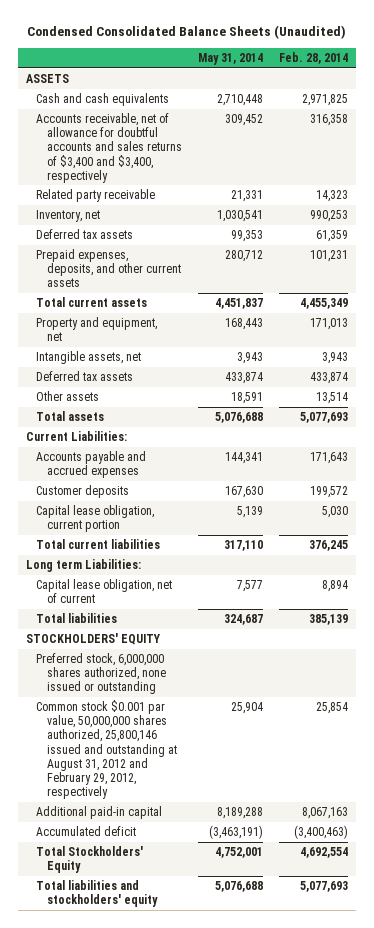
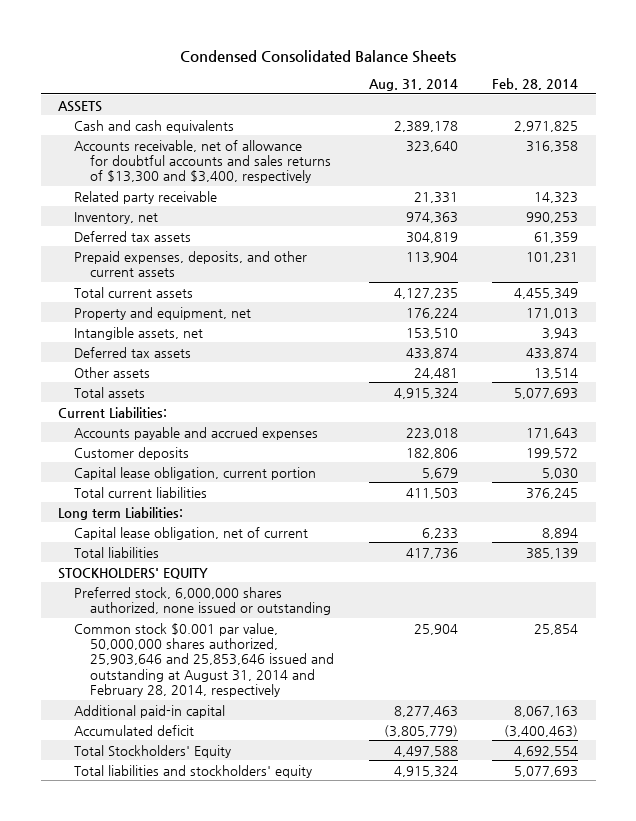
[26,25,346,40] Condensed Consolidated Balance Sheets (Unaudited) -> [180,49,457,63] Condensed Consolidated Balance Sheets
[198,53,264,66] May 31, 2014 -> none
none -> [368,79,458,92] Aug. 31, 2014
[36,113,183,183] Accounts receivable, net of allowance for doubtful accounts and sales returns of $3,400 and $3,400, respectively -> [74,139,332,184] Accounts receivable, net of allowance for doubtful accounts and sales returns of $13,300 and $3,400, respectively
[36,700,178,799] Common stock $0.001 par value, 50,000,000 shares authorized, 25,800,146 issued and outstanding at August 31, 2012 and February 29, 2012, respectively -> [74,622,335,698] Common stock $0.001 par value, 50,000,000 shares authorized, 25,903,646 and 25,853,646 issued and outstanding at August 31, 2014 and February 28, 2014, respectively

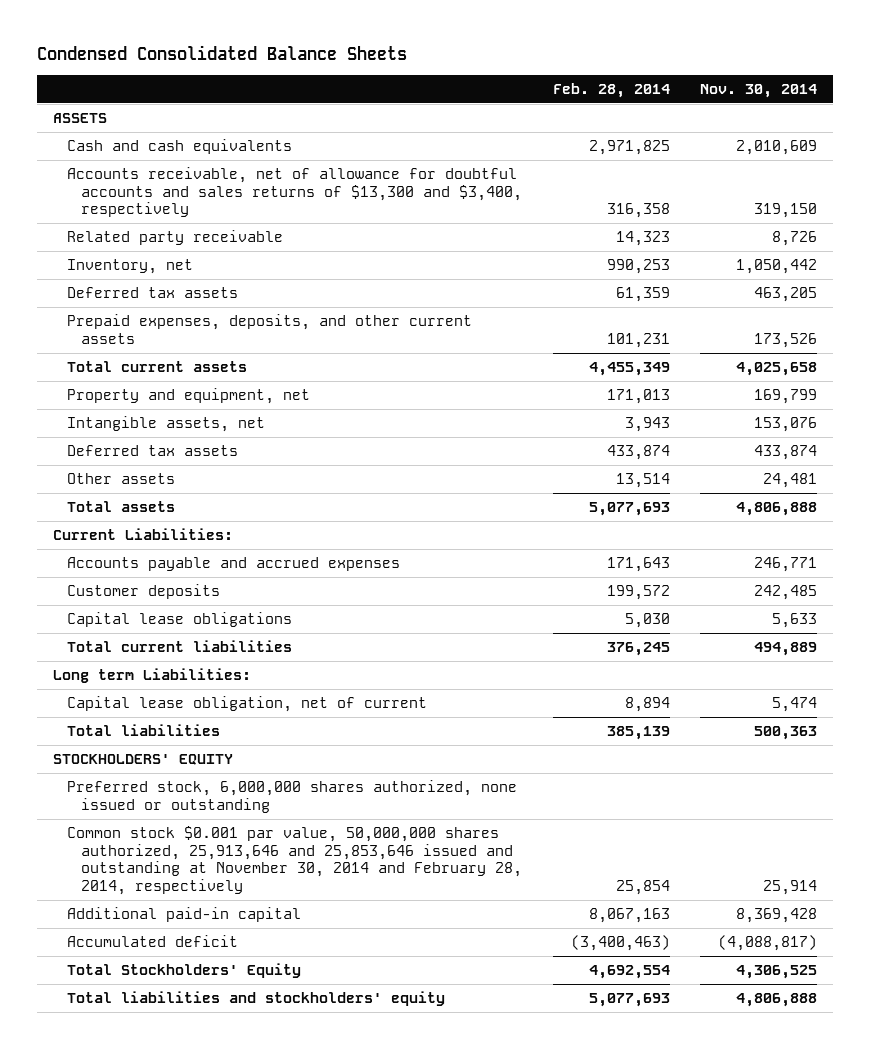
[368,79,458,92] Aug. 31, 2014 -> none
none -> [700,83,818,98] Nov. 30, 2014
[74,466,317,480] Capital lease obligation, current portion -> [66,612,292,628] Capital lease obligations
[74,622,335,698] Common stock $0.001 par value, 50,000,000 shares authorized, 25,903,646 and 25,853,646 issued and outstanding at August 31, 2014 and February 28, 2014, respectively -> [66,826,523,896] Common stock $0.001 par value, 50,000,000 shares authorized, 25,913,646 and 25,853,646 issued and outstanding at November 30, 2014 and February 28, 2014, respectively

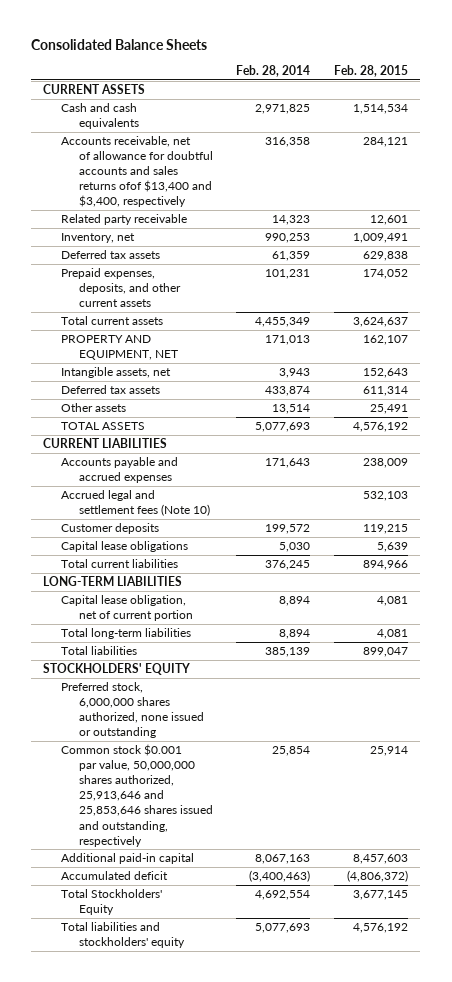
[37,44,408,60] Condensed Consolidated Balance Sheets -> [31,38,208,50] Consolidated Balance Sheets
[700,83,818,98] Nov. 30, 2014 -> none
none -> [334,65,409,78] Feb. 28, 2015
[52,113,107,124] ASSETS -> [43,84,146,95] CURRENT ASSETS
[66,167,523,218] Accounts receivable, net of allowance for doubtful accounts and sales returns of $13,300 and $3,400, respectively -> [60,136,213,208] Accounts receivable, net of allowance for doubtful accounts and sales returns ofof $13,400 and $3,400, respectively
[66,388,310,405] Property and equipment, net -> [60,335,178,361] PROPERTY AND EQUIPMENT, NET
[66,501,175,513] Total assets -> [60,422,145,431] TOTAL ASSETS
[52,528,233,541] Current Liabilities: -> [43,438,168,449] CURRENT LIABILITIES
none -> [60,490,210,517] Accrued legal and settlement fees (Note 10)
[52,668,251,684] Long term Liabilities: -> [43,576,183,587] LONG-TERM LIABILITIES
[66,696,427,713] Capital lease obligation, net of current -> [60,595,193,622] Capital lease obligation, net of current portion
none -> [60,628,191,640] Total long-term liabilities
[66,826,523,896] Common stock $0.001 par value, 50,000,000 shares authorized, 25,913,646 and 25,853,646 issued and outstanding at November 30, 2014 and February 28, 2014, respectively -> [60,744,213,847] Common stock $0.001 par value, 50,000,000 shares authorized, 25,913,646 and 25,853,646 shares issued and outstanding, respectively

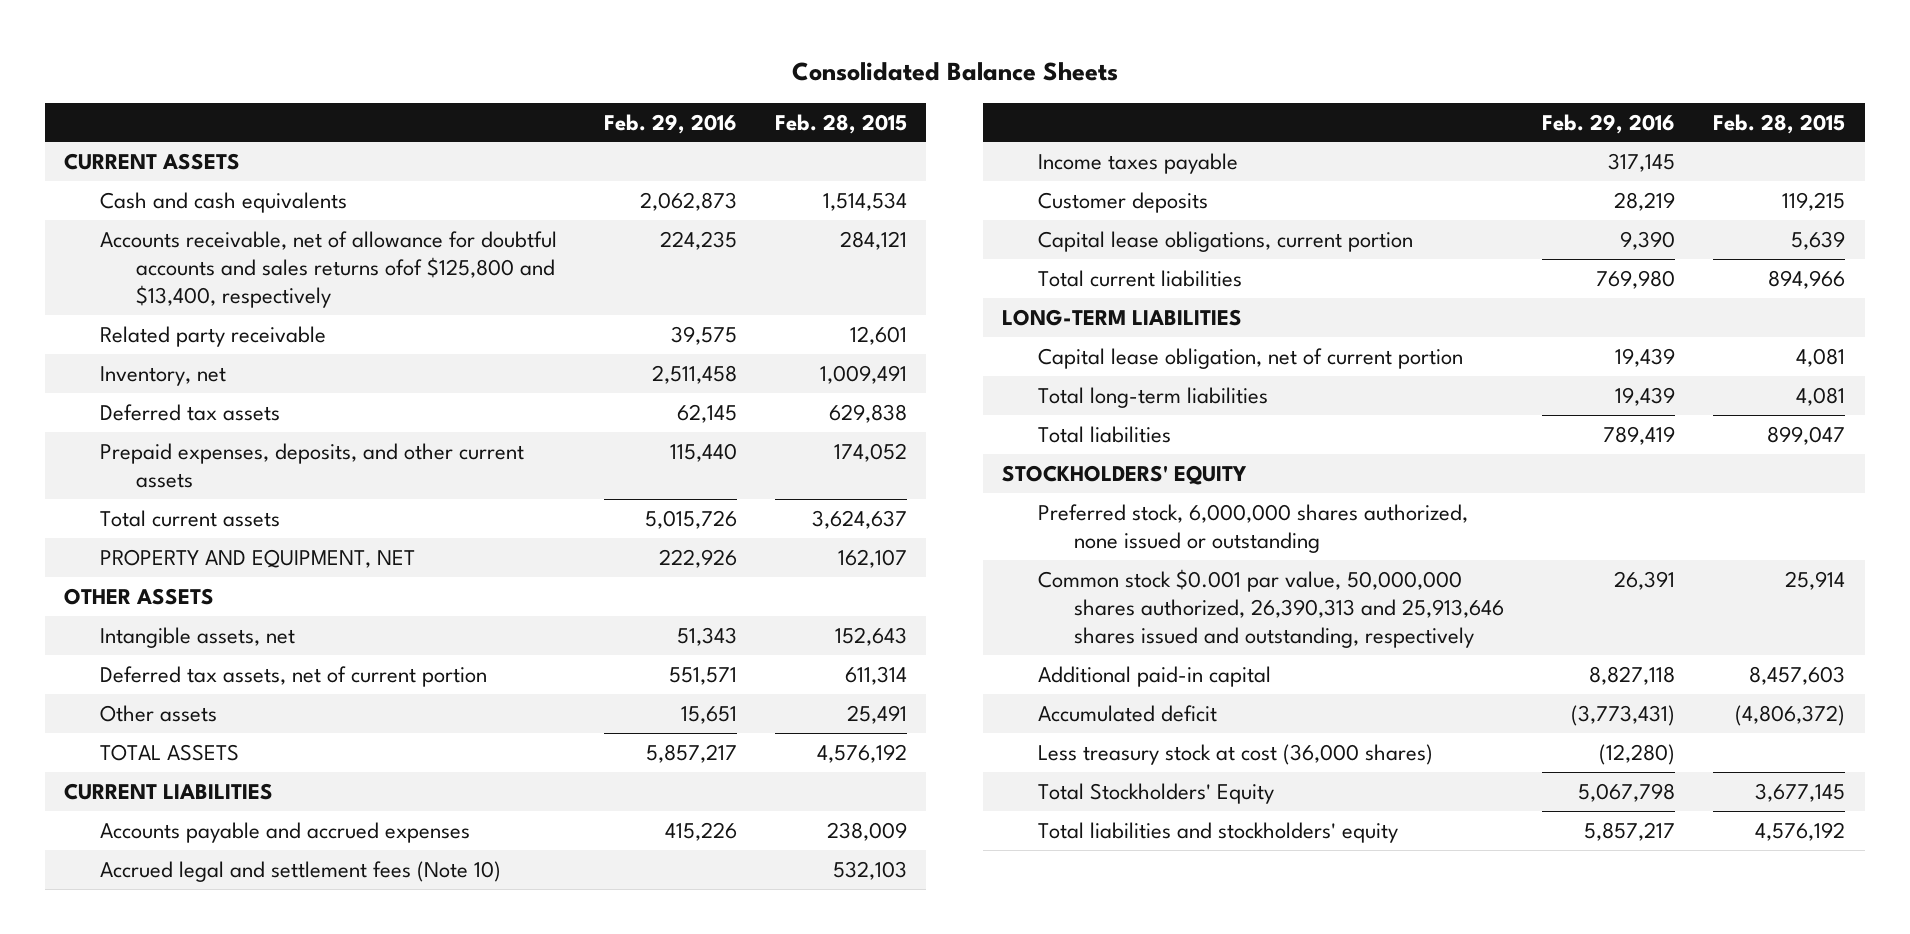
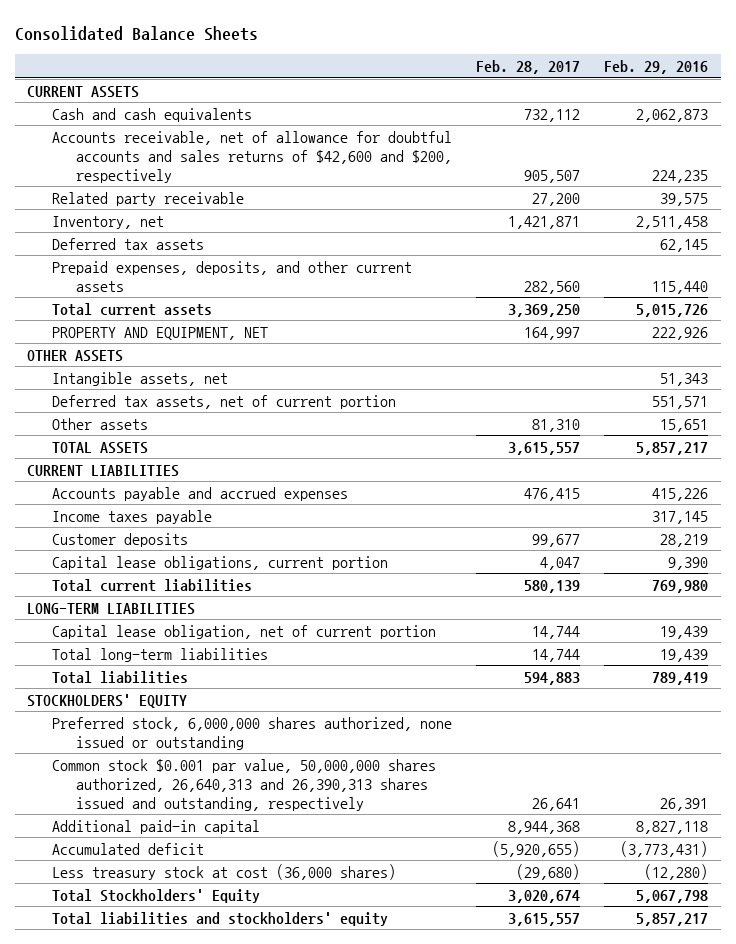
[775,113,908,134] Feb. 28, 2015 -> none
none -> [476,59,581,74] Feb. 28, 2017
[100,230,558,308] Accounts receivable, net of allowance for doubtful accounts and sales returns ofof $125,800 and $13,400, respectively -> [51,130,452,183] Accounts receivable, net of allowance for doubtful accounts and sales returns of $42,600 and $200, respectively
[100,860,502,882] Accrued legal and settlement fees (Note 10) -> none
[1038,568,1505,648] Common stock $0.001 par value, 50,000,000 shares authorized, 26,390,313 and 25,913,646 shares issued and outstanding, respectively -> [51,758,436,811] Common stock $0.001 par value, 50,000,000 shares authorized, 26,640,313 and 26,390,313 shares issued and outstanding, respectively

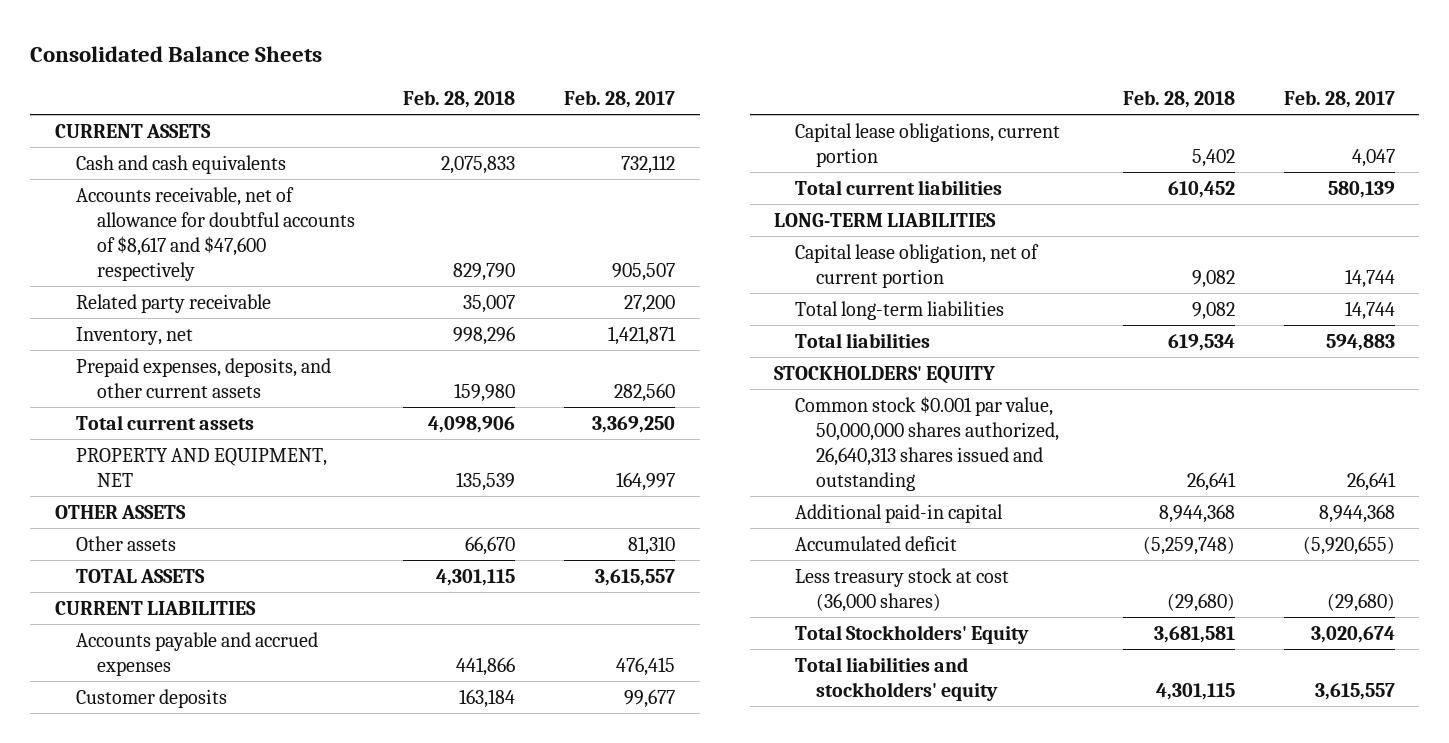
[604,59,709,74] Feb. 29, 2016 -> none
none -> [403,89,516,108] Feb. 28, 2018
[51,130,452,183] Accounts receivable, net of allowance for doubtful accounts and sales returns of $42,600 and $200, respectively -> [75,186,355,281] Accounts receivable, net of allowance for doubtful accounts of $8,617 and $47,600 respectively
[51,237,204,250] Deferred tax assets -> none
[51,371,228,386] Intangible assets, net -> none
[51,394,396,409] Deferred tax assets, net of current portion -> none
[51,509,212,524] Income taxes payable -> none
[51,716,452,750] Preferred stock, 6,000,000 shares authorized, none issued or outstanding -> none
[51,758,436,811] Common stock $0.001 par value, 50,000,000 shares authorized, 26,640,313 and 26,390,313 shares issued and outstanding, respectively -> [795,395,1060,491] Common stock $0.001 par value, 50,000,000 shares authorized, 26,640,313 shares issued and outstanding

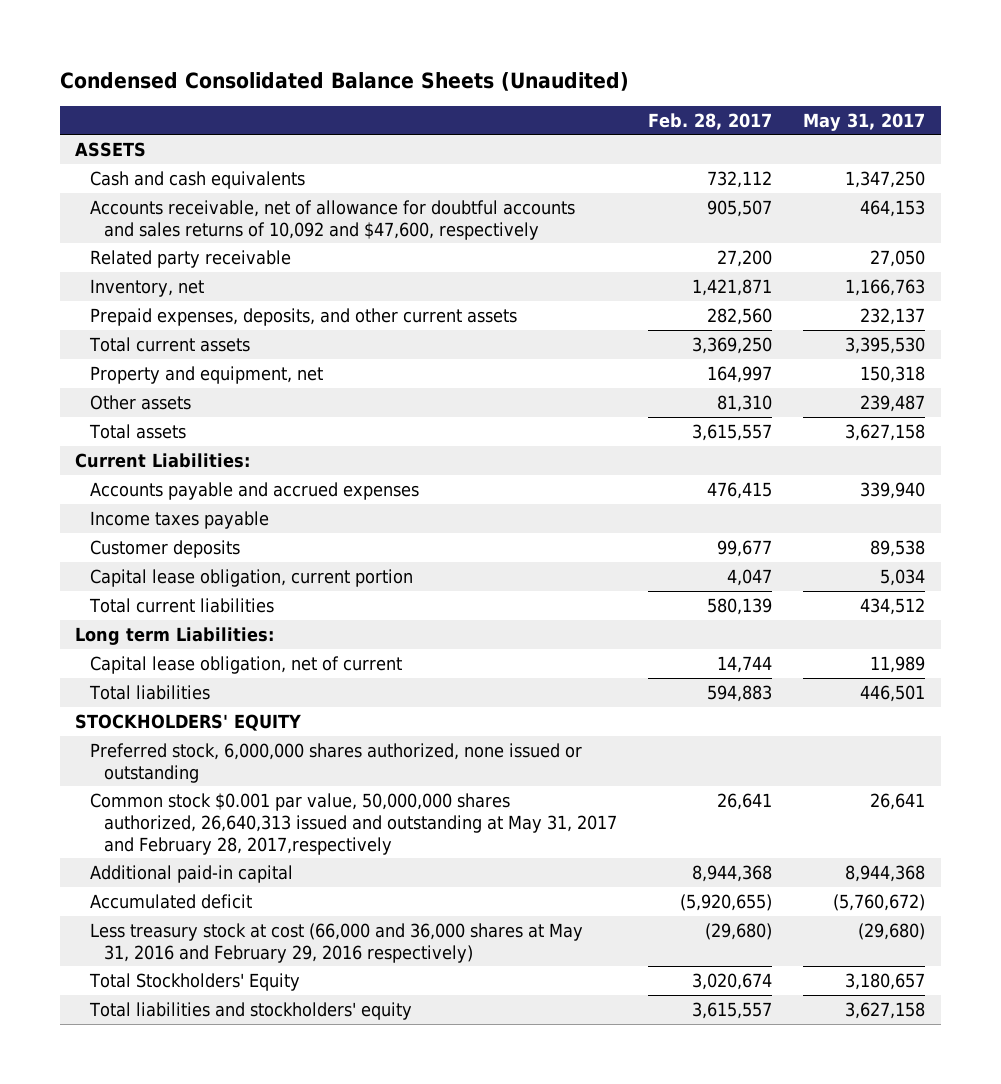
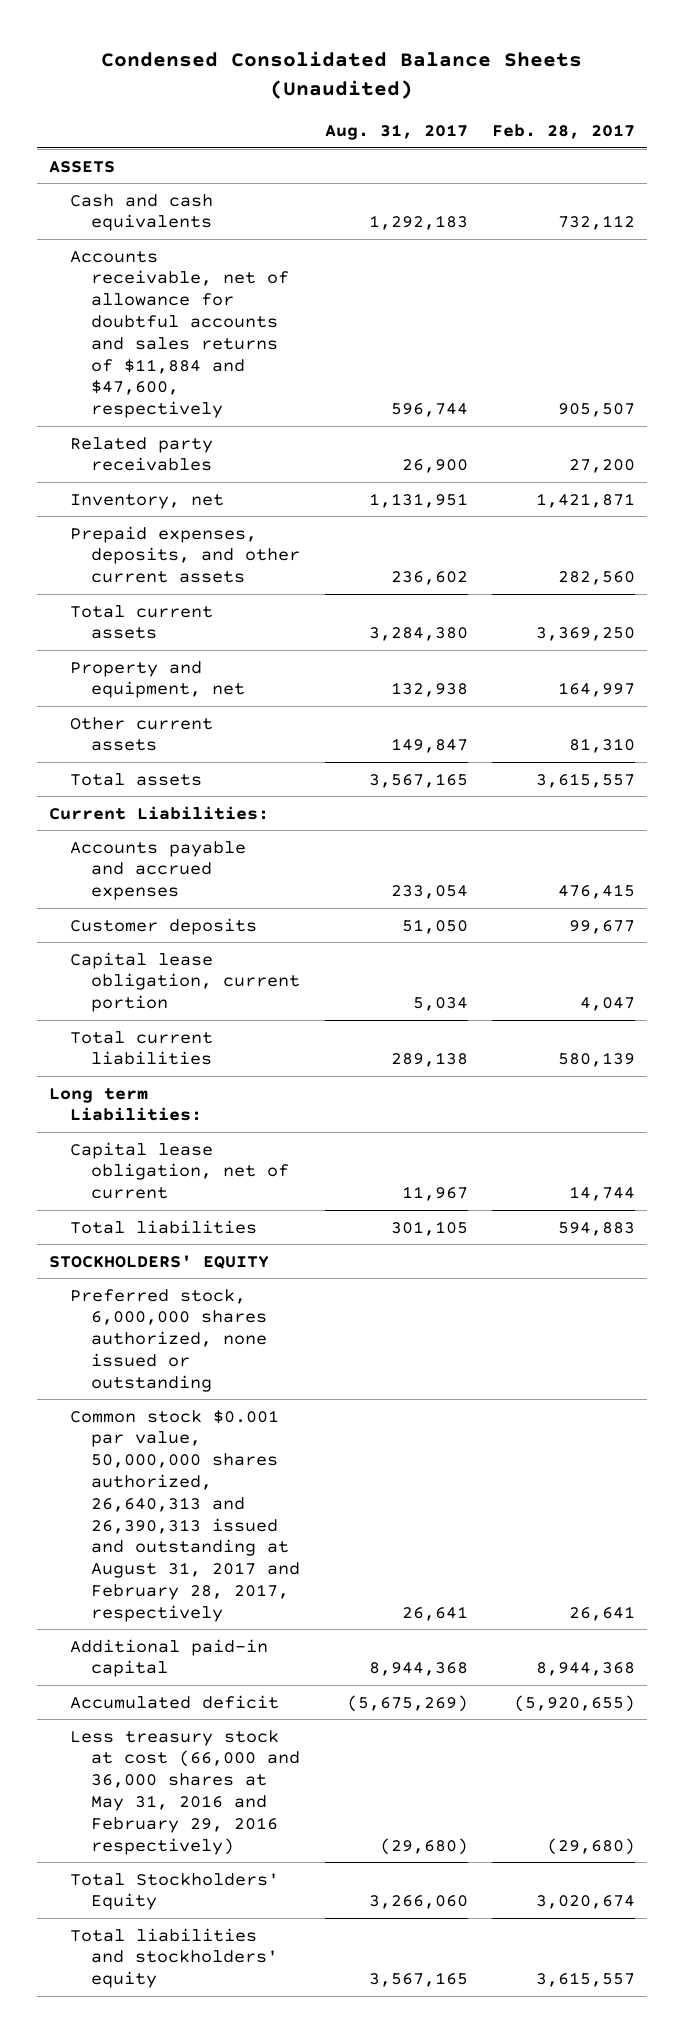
[803,112,926,131] May 31, 2017 -> none
none -> [324,124,468,141] Aug. 31, 2017
[89,199,575,240] Accounts receivable, net of allowance for doubtful accounts and sales returns of 10,092 and $47,600, respectively -> [70,250,290,419] Accounts receivable, net of allowance for doubtful accounts and sales returns of $11,884 and $47,600, respectively
[89,249,291,268] Related party receivable -> [70,436,214,472] Related party receivables
[89,394,191,410] Other assets -> [70,716,214,752] Other current assets
[89,510,269,529] Income taxes payable -> none
[89,792,617,855] Common stock $0.001 par value, 50,000,000 shares authorized, 26,640,313 issued and outstanding at May 31, 2017 and February 28, 2017,respectively -> [70,1409,301,1622] Common stock $0.001 par value, 50,000,000 shares authorized, 26,640,313 and 26,390,313 issued and outstanding at August 31, 2017 and February 28, 2017, respectively

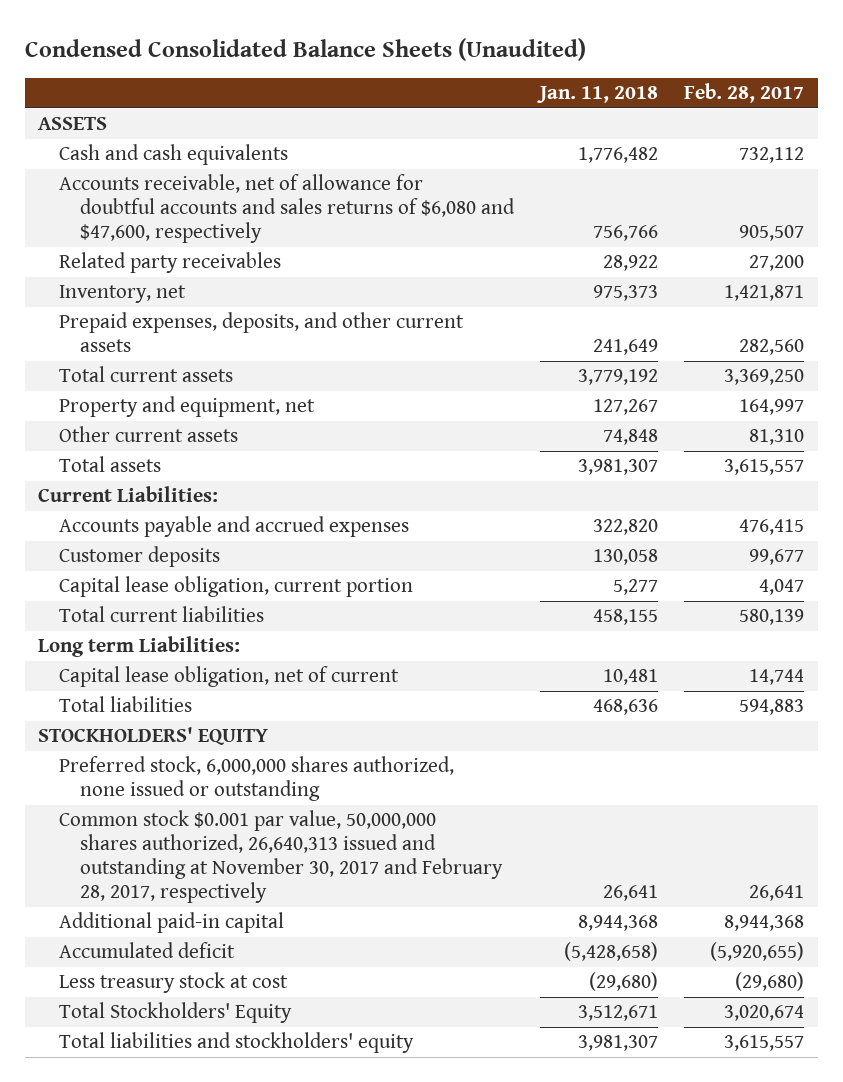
[324,124,468,141] Aug. 31, 2017 -> none
none -> [537,86,659,104] Jan. 11, 2018
[70,250,290,419] Accounts receivable, net of allowance for doubtful accounts and sales returns of $11,884 and $47,600, respectively -> [59,174,515,244] Accounts receivable, net of allowance for doubtful accounts and sales returns of $6,080 and $47,600, respectively
[70,1409,301,1622] Common stock $0.001 par value, 50,000,000 shares authorized, 26,640,313 and 26,390,313 issued and outstanding at August 31, 2017 and February 28, 2017, respectively -> [59,810,503,903] Common stock $0.001 par value, 50,000,000 shares authorized, 26,640,313 issued and outstanding at November 30, 2017 and February 28, 2017, respectively
[70,1729,301,1855] Less treasury stock at cost (66,000 and 36,000 shares at May 31, 2016 and February 29, 2016 respectively) -> [59,972,289,994] Less treasury stock at cost

